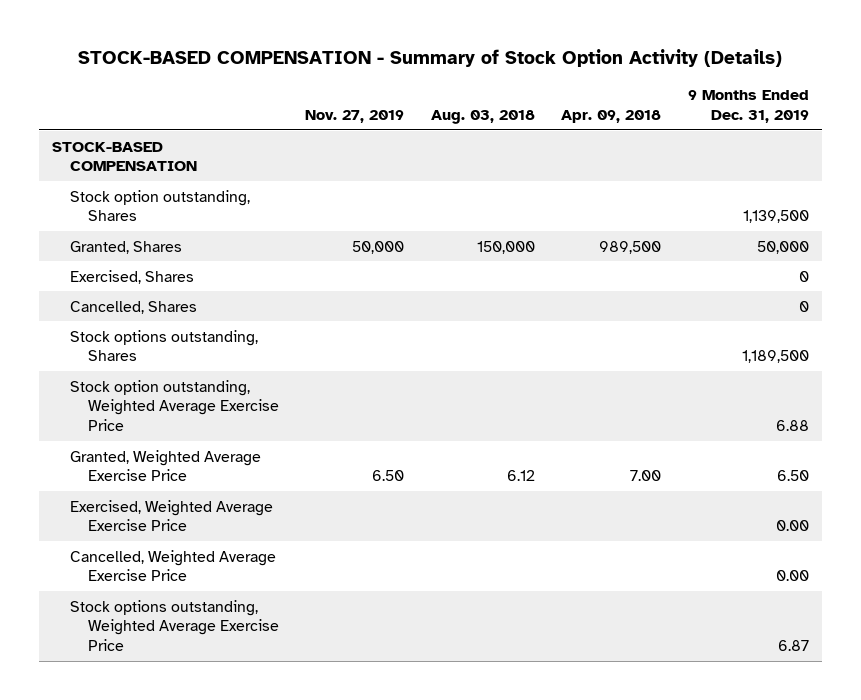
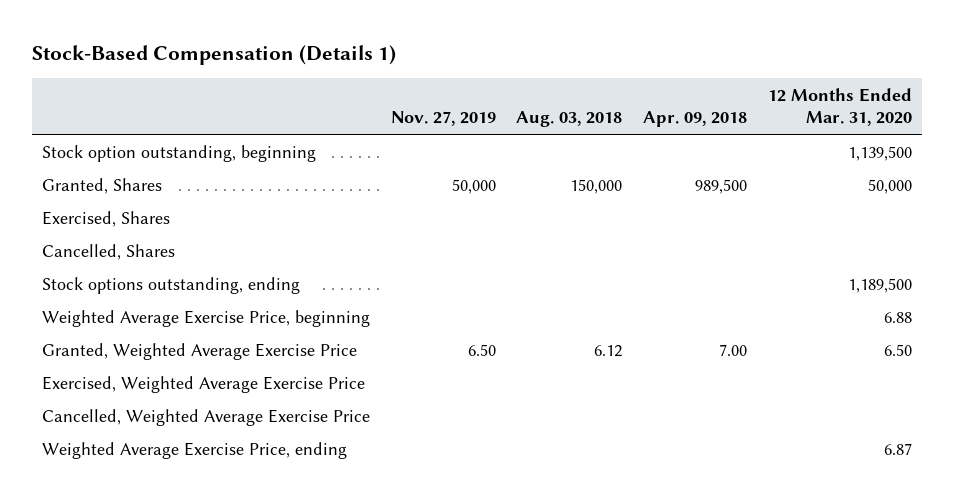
[78,48,783,67] STOCK-BASED COMPENSATION - Summary of Stock Option Activity (Details) -> [31,44,396,65] Stock-Based Compensation (Details 1)
[687,90,809,123] 9 Months Ended Dec. 31, 2019 -> none
none -> [767,87,912,127] 12 Months Ended Mar. 31, 2020
[52,141,197,172] STOCK-BASED COMPENSATION -> none
[69,189,250,222] Stock option outstanding, Shares -> [41,144,316,162] Stock option outstanding, beginning
[69,329,258,362] Stock options outstanding, Shares -> [41,276,300,294] Stock options outstanding, ending
[69,379,279,431] Stock option outstanding, Weighted Average Exercise Price -> [41,309,370,327] Weighted Average Exercise Price, beginning
[69,599,279,651] Stock options outstanding, Weighted Average Exercise Price -> [41,441,347,459] Weighted Average Exercise Price, ending

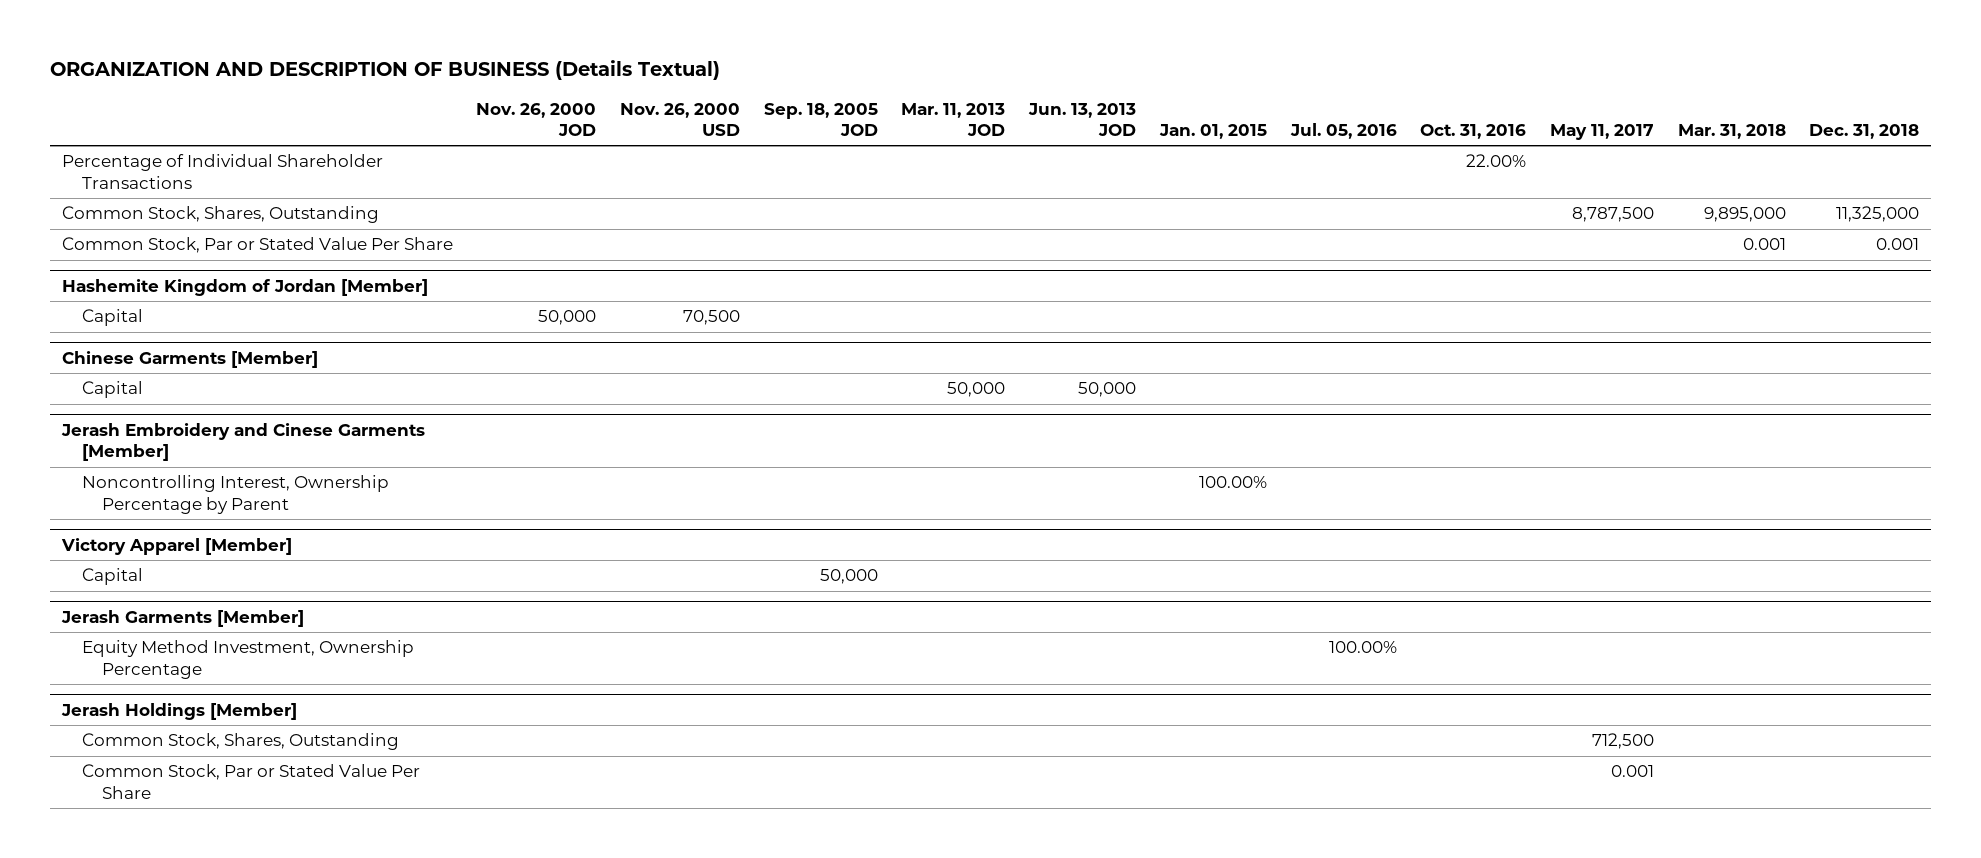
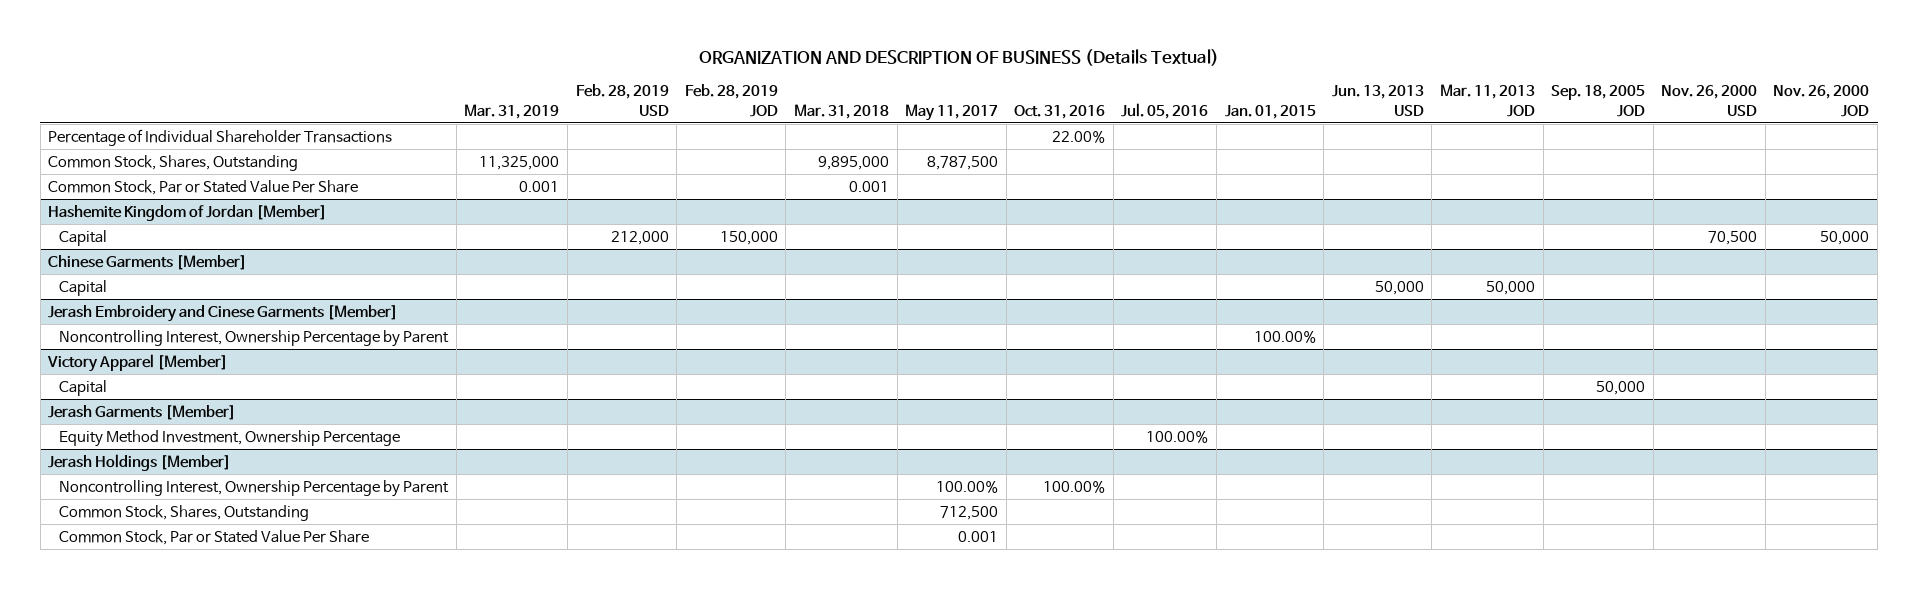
[1028,102,1137,137] Jun. 13, 2013 JOD -> none
[1809,124,1920,140] Dec. 31, 2018 -> none
none -> [464,103,560,119] Mar. 31, 2019
none -> [575,84,669,116] Feb. 28, 2019 USD
none -> [684,84,778,117] Feb. 28, 2019 JOD
none -> [1331,85,1424,116] Jun. 13, 2013 USD
none -> [59,479,450,497] Noncontrolling Interest, Ownership Percentage by Parent

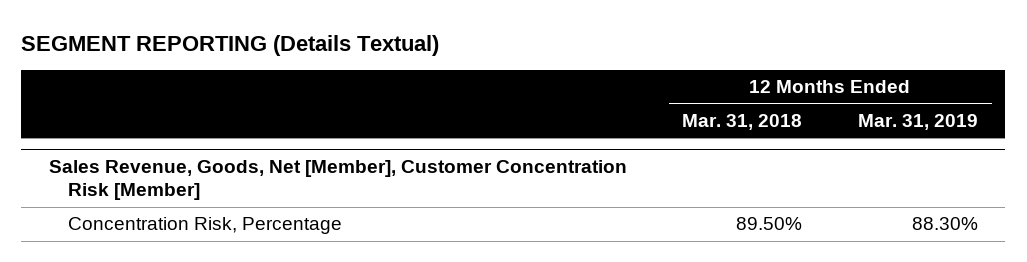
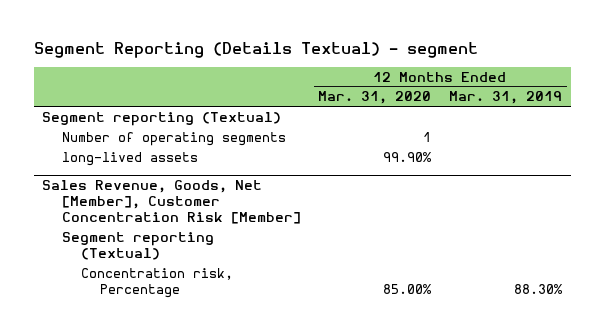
[21,34,440,56] SEGMENT REPORTING (Details Textual) -> [33,41,478,58] Segment Reporting (Details Textual) - segment
[682,114,803,131] Mar. 31, 2018 -> none
none -> [318,91,432,105] Mar. 31, 2020
none -> [42,111,282,126] Segment reporting (Textual)
none -> [61,131,286,146] Number of operating segments
none -> [61,151,198,166] long-lived assets
none -> [61,231,214,260] Segment reporting (Textual)
[67,217,342,235] Concentration Risk, Percentage -> [81,267,234,298] Concentration risk, Percentage

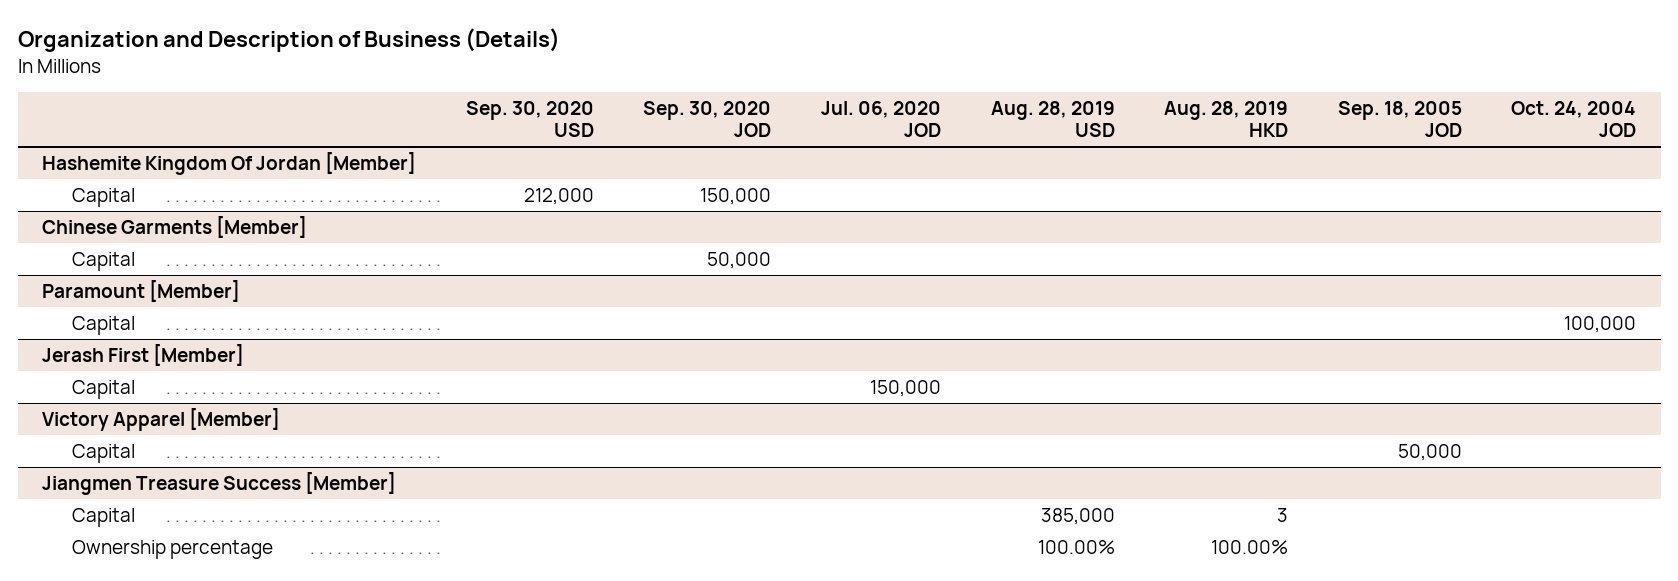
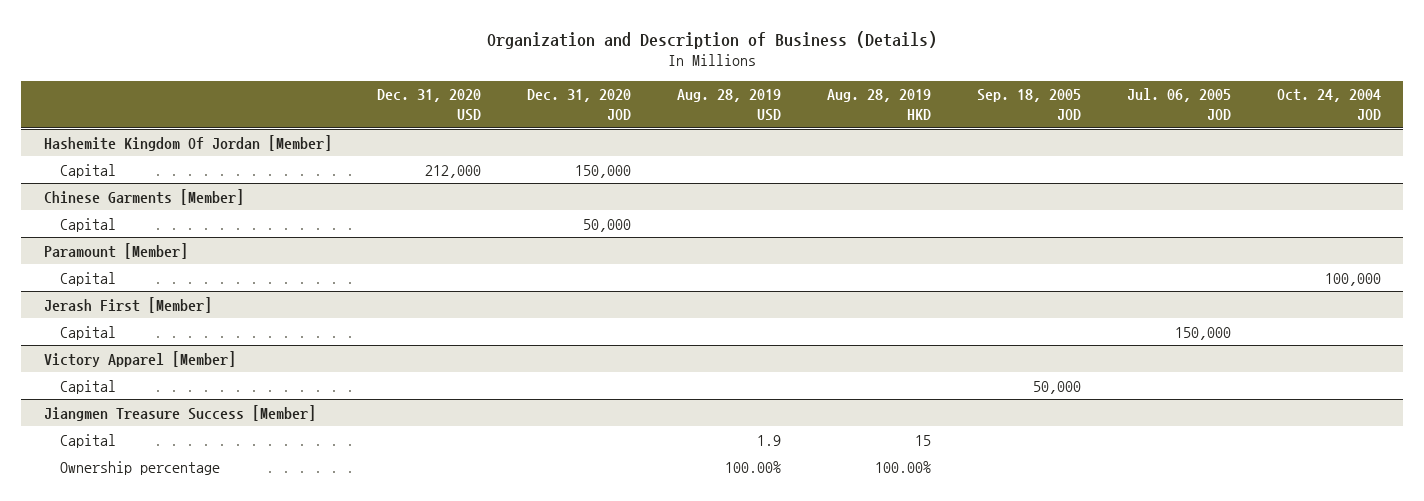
[465,100,594,138] Sep. 30, 2020 USD -> none
[643,100,772,138] Sep. 30, 2020 JOD -> none
[820,100,941,138] Jul. 06, 2020 JOD -> none
none -> [377,89,482,122] Dec. 31, 2020 USD
none -> [527,89,632,121] Dec. 31, 2020 JOD
none -> [1126,88,1231,121] Jul. 06, 2005 JOD
[1040,507,1115,525] 385,000 -> [757,434,782,446] 1.9
[1277,507,1289,522] 3 -> [914,434,931,446] 15

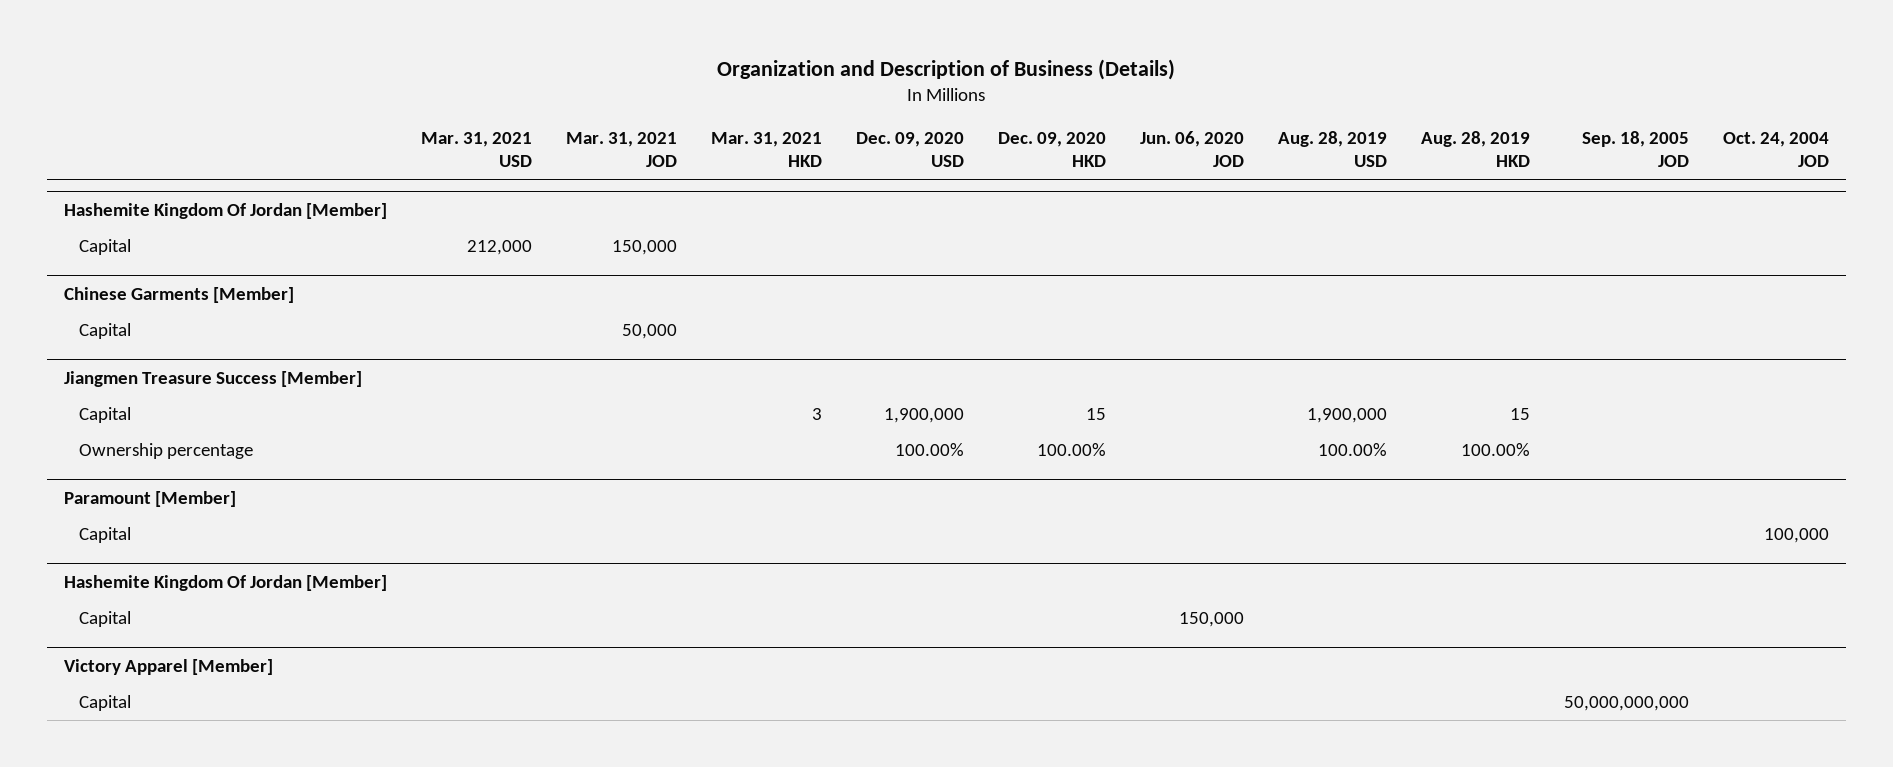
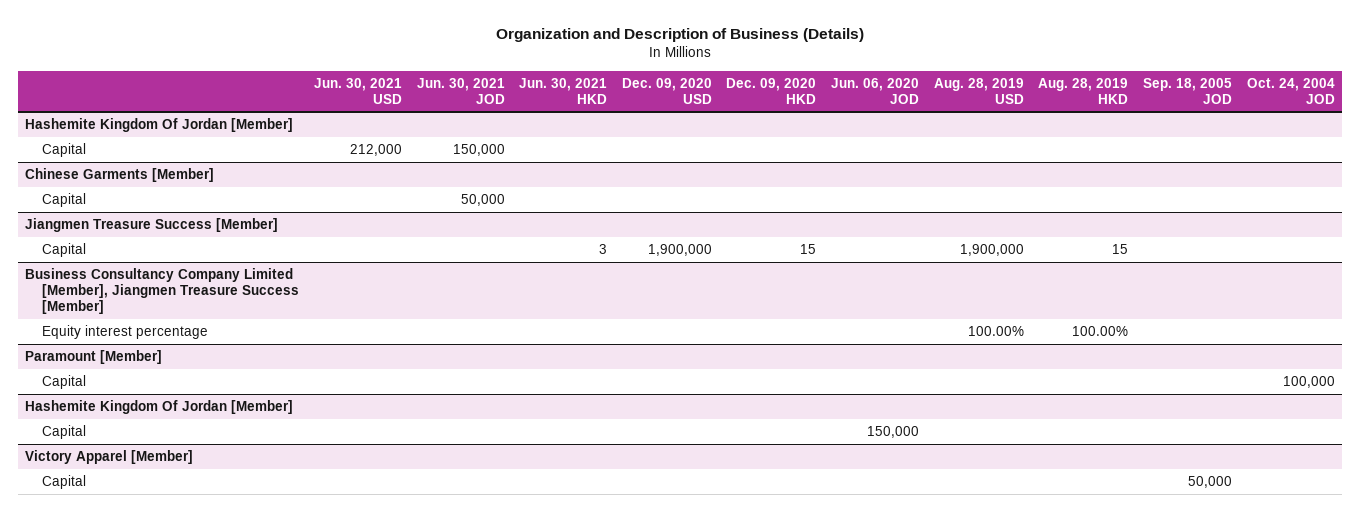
[420,131,532,168] Mar. 31, 2021 USD -> none
[565,131,677,168] Mar. 31, 2021 JOD -> none
[710,131,822,168] Mar. 31, 2021 HKD -> none
none -> [314,77,403,104] Jun. 30, 2021 USD
none -> [416,77,505,104] Jun. 30, 2021 JOD
none -> [519,77,608,104] Jun. 30, 2021 HKD
[79,443,254,460] Ownership percentage -> none
none -> [25,268,300,315] Business Consultancy Company Limited [Member], Jiangmen Treasure Success [Member]
none -> [42,325,209,340] Equity interest percentage
[1564,696,1690,712] 50,000,000,000 -> [1187,476,1232,489] 50,000

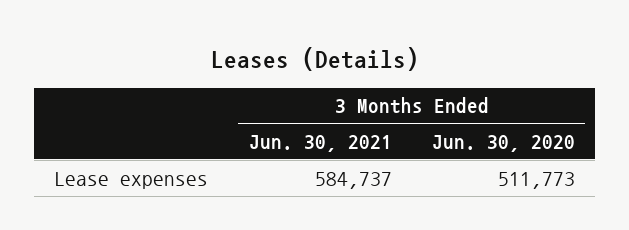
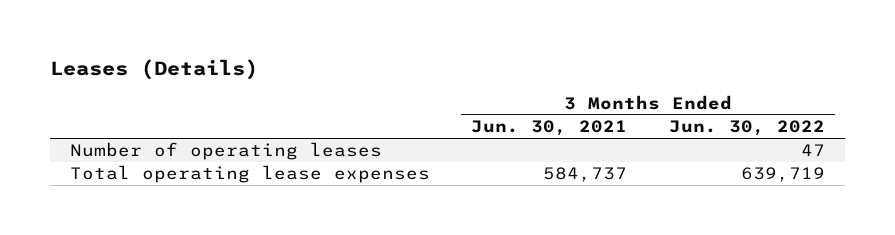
[432,134,576,152] Jun. 30, 2020 -> none
none -> [668,120,825,137] Jun. 30, 2022
none -> [70,142,383,161] Number of operating leases
[53,171,208,189] Lease expenses -> [70,165,431,184] Total operating lease expenses

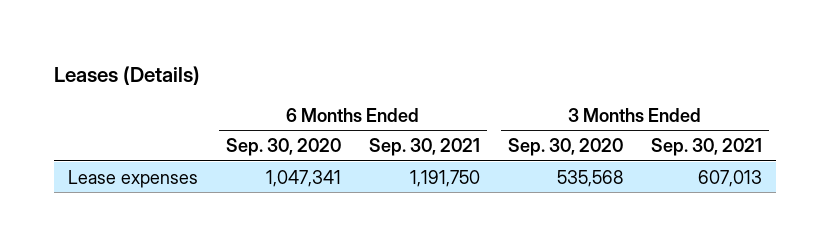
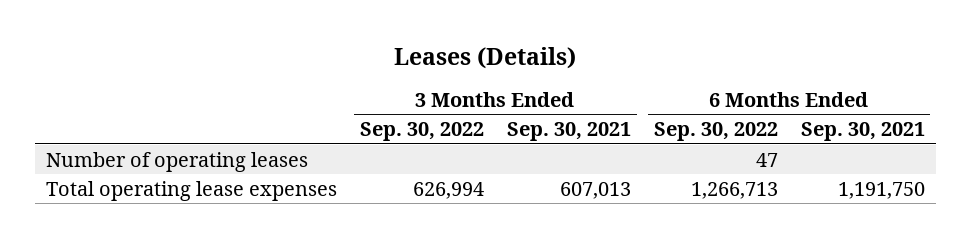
[226,138,342,157] Sep. 30, 2020 -> none
[508,138,624,157] Sep. 30, 2020 -> none
none -> [359,122,484,142] Sep. 30, 2022
none -> [653,122,778,142] Sep. 30, 2022
none -> [45,151,308,172] Number of operating leases
[68,169,199,188] Lease expenses -> [45,180,337,201] Total operating lease expenses

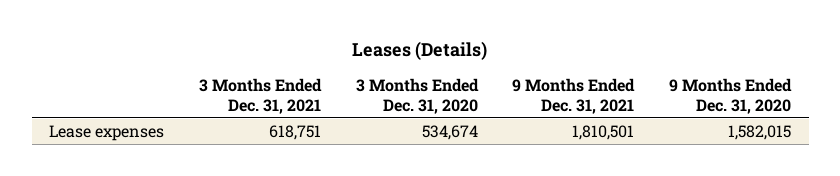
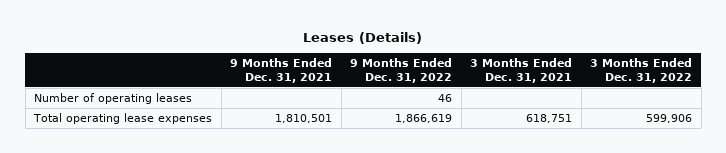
[355,77,479,114] 3 Months Ended Dec. 31, 2020 -> none
[669,77,793,114] 9 Months Ended Dec. 31, 2020 -> none
none -> [350,58,453,83] 9 Months Ended Dec. 31, 2022
none -> [590,58,693,83] 3 Months Ended Dec. 31, 2022
none -> [34,92,193,104] Number of operating leases
[49,125,165,142] Lease expenses -> [33,112,213,124] Total operating lease expenses

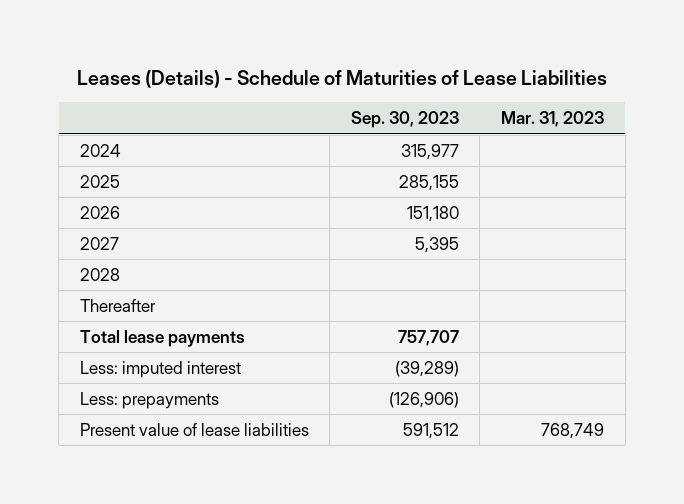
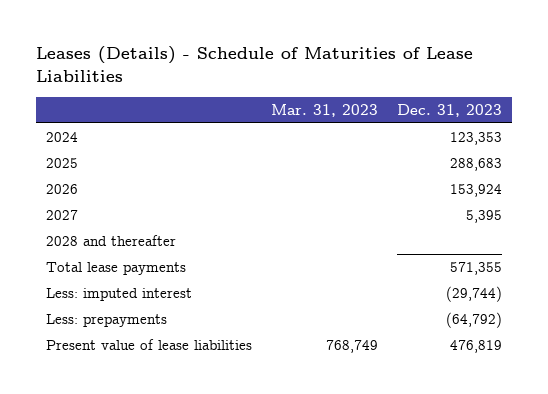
[350,111,459,129] Sep. 30, 2023 -> none
none -> [397,104,503,118] Dec. 31, 2023
[79,267,120,281] 2028 -> none
[79,298,156,312] Thereafter -> [45,234,176,246] 2028 and thereafter

